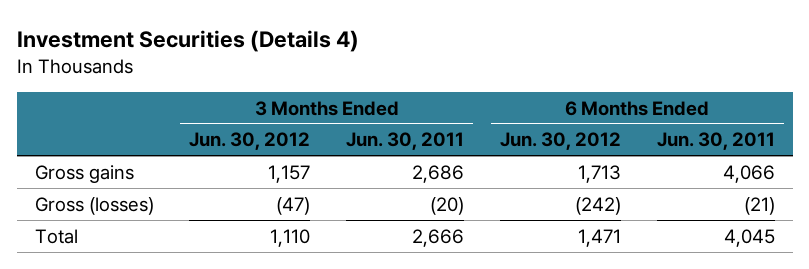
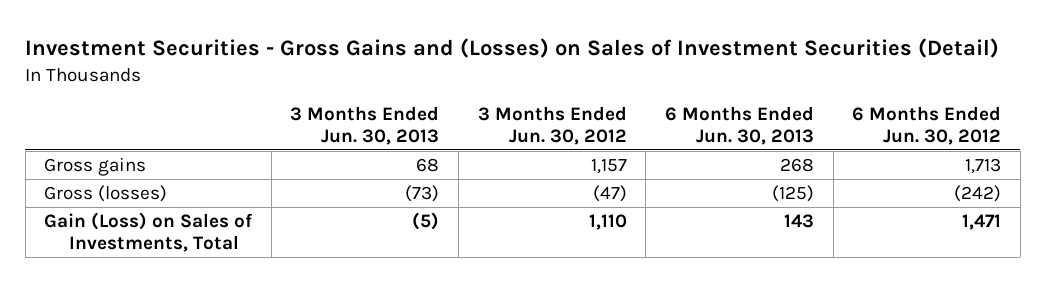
[16,29,359,52] Investment Securities (Details 4) -> [25,37,1000,58] Investment Securities - Gross Gains and (Losses) on Sales of Investment Securities (Detail)
[346,132,465,151] Jun. 30, 2011 -> none
[656,132,775,151] Jun. 30, 2011 -> none
none -> [290,105,440,145] 3 Months Ended Jun. 30, 2013
none -> [664,105,814,145] 6 Months Ended Jun. 30, 2013
[34,228,78,244] Total -> [44,211,254,252] Gain (Loss) on Sales of Investments, Total

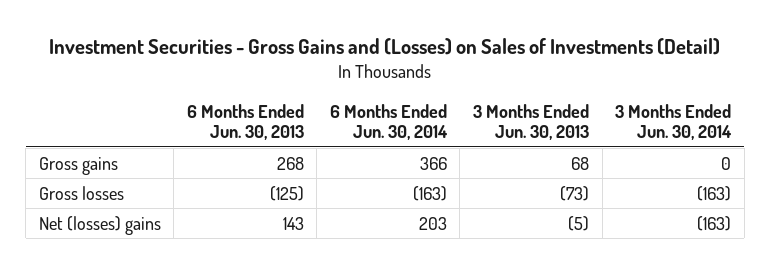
[25,37,1000,58] Investment Securities - Gross Gains and (Losses) on Sales of Investment Securities (Detail) -> [48,37,720,55] Investment Securities - Gross Gains and (Losses) on Sales of Investments (Detail)
[477,105,627,145] 3 Months Ended Jun. 30, 2012 -> none
[852,105,1002,145] 6 Months Ended Jun. 30, 2012 -> none
none -> [329,103,448,141] 6 Months Ended Jun. 30, 2014
none -> [615,103,733,141] 3 Months Ended Jun. 30, 2014
[44,184,168,202] Gross (losses) -> [38,185,124,200] Gross losses
[44,211,254,252] Gain (Loss) on Sales of Investments, Total -> [38,215,161,235] Net (losses) gains

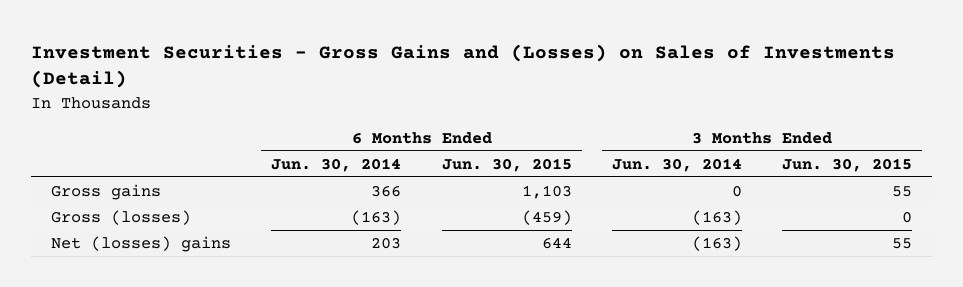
[186,103,304,141] 6 Months Ended Jun. 30, 2013 -> none
[472,103,589,141] 3 Months Ended Jun. 30, 2013 -> none
none -> [441,157,572,172] Jun. 30, 2015
none -> [781,157,912,172] Jun. 30, 2015
[38,185,124,200] Gross losses -> [51,209,192,225] Gross (losses)

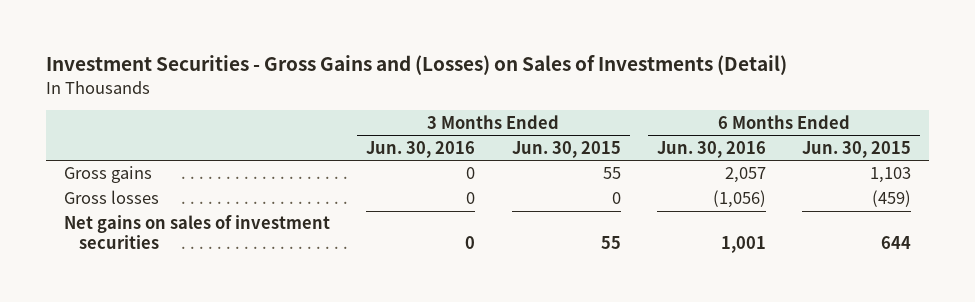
[271,157,402,172] Jun. 30, 2014 -> none
[611,157,742,172] Jun. 30, 2014 -> none
none -> [366,140,476,158] Jun. 30, 2016
none -> [656,140,766,158] Jun. 30, 2016
[51,209,192,225] Gross (losses) -> [64,190,160,205] Gross losses
[51,235,232,252] Net (losses) gains -> [64,215,331,250] Net gains on sales of investment securities

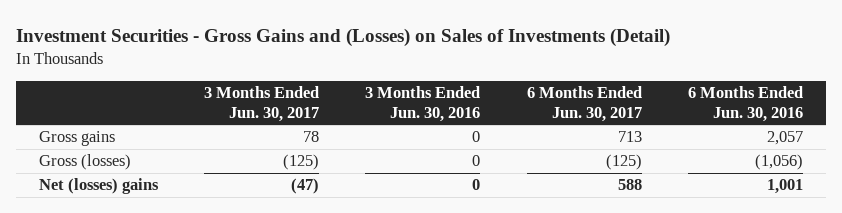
[511,140,621,158] Jun. 30, 2015 -> none
[802,140,912,158] Jun. 30, 2015 -> none
none -> [204,86,320,122] 3 Months Ended Jun. 30, 2017
none -> [526,86,642,122] 6 Months Ended Jun. 30, 2017
[64,190,160,205] Gross losses -> [38,154,131,171] Gross (losses)
[64,215,331,250] Net gains on sales of investment securities -> [38,178,159,195] Net (losses) gains

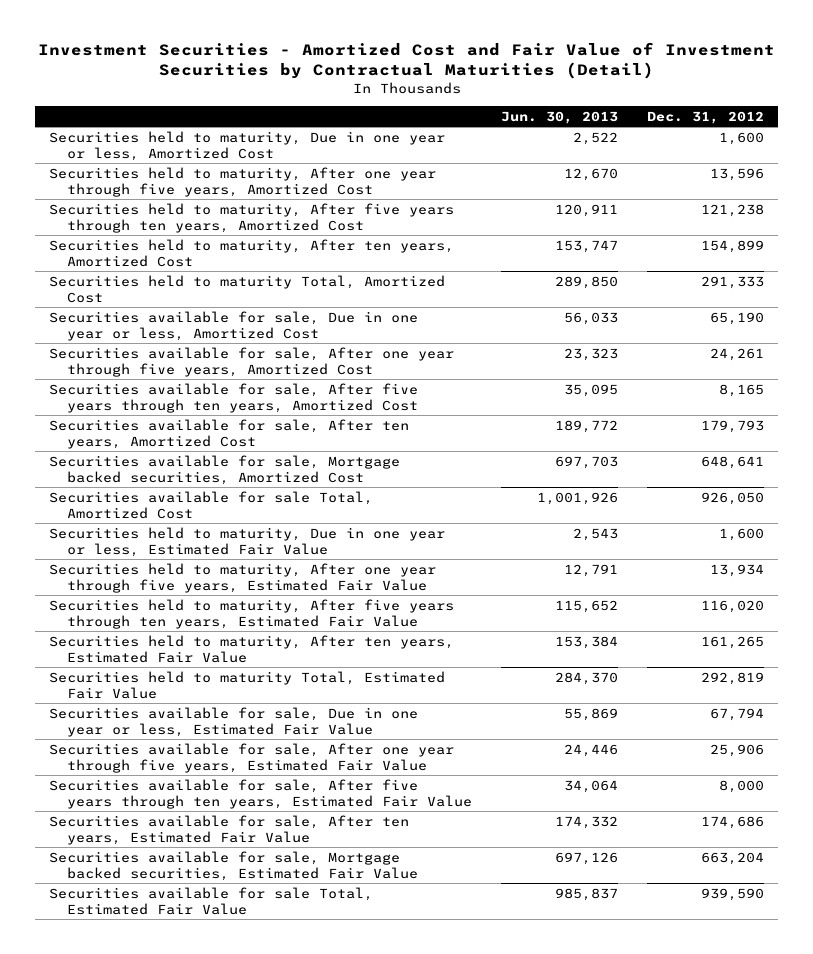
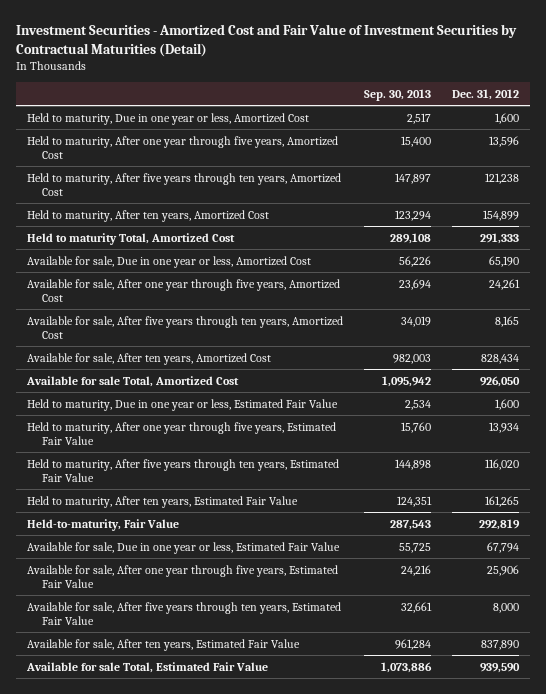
[500,110,618,124] Jun. 30, 2013 -> none
none -> [363,88,431,101] Sep. 30, 2013
[49,454,401,485] Securities available for sale, Mortgage backed securities, Amortized Cost -> none
[49,850,418,881] Securities available for sale, Mortgage backed securities, Estimated Fair Value -> none
[49,130,446,161] Securities held to maturity, Due in one year or less, Amortized Cost -> [26,112,309,125] Held to maturity, Due in one year or less, Amortized Cost
[49,166,437,197] Securities held to maturity, After one year through five years, Amortized Cost -> [26,135,338,159] Held to maturity, After one year through five years, Amortized Cost
[49,202,455,233] Securities held to maturity, After five years through ten years, Amortized Cost -> [26,172,341,196] Held to maturity, After five years through ten years, Amortized Cost
[49,238,455,267] Securities held to maturity, After ten years, Amortized Cost -> [26,209,269,222] Held to maturity, After ten years, Amortized Cost
[49,274,446,303] Securities held to maturity Total, Amortized Cost -> [26,232,235,245] Held to maturity Total, Amortized Cost
[49,310,419,341] Securities available for sale, Due in one year or less, Amortized Cost -> [26,255,311,268] Available for sale, Due in one year or less, Amortized Cost
[49,346,455,377] Securities available for sale, After one year through five years, Amortized Cost -> [26,278,340,302] Available for sale, After one year through five years, Amortized Cost
[49,382,419,413] Securities available for sale, After five years through ten years, Amortized Cost -> [26,315,343,339] Available for sale, After five years through ten years, Amortized Cost
[49,418,410,449] Securities available for sale, After ten years, Amortized Cost -> [26,352,271,365] Available for sale, After ten years, Amortized Cost
[700,419,764,433] 179,793 -> [481,353,520,364] 828,434
[49,490,374,519] Securities available for sale Total, Amortized Cost -> [25,375,239,387] Available for sale Total, Amortized Cost
[49,526,446,557] Securities held to maturity, Due in one year or less, Estimated Fair Value -> [26,398,338,411] Held to maturity, Due in one year or less, Estimated Fair Value
[49,562,437,593] Securities held to maturity, After one year through five years, Estimated Fair Value -> [26,421,336,445] Held to maturity, After one year through five years, Estimated Fair Value
[49,598,455,629] Securities held to maturity, After five years through ten years, Estimated Fair Value -> [26,458,339,482] Held to maturity, After five years through ten years, Estimated Fair Value
[49,634,455,663] Securities held to maturity, After ten years, Estimated Fair Value -> [26,495,298,508] Held to maturity, After ten years, Estimated Fair Value
[49,670,446,699] Securities held to maturity Total, Estimated Fair Value -> [26,518,179,531] Held-to-maturity, Fair Value
[49,706,419,737] Securities available for sale, Due in one year or less, Estimated Fair Value -> [26,541,340,554] Available for sale, Due in one year or less, Estimated Fair Value
[49,742,455,773] Securities available for sale, After one year through five years, Estimated Fair Value -> [26,564,338,588] Available for sale, After one year through five years, Estimated Fair Value
[49,778,472,809] Securities available for sale, After five years through ten years, Estimated Fair Value -> [26,601,341,625] Available for sale, After five years through ten years, Estimated Fair Value
[49,814,410,845] Securities available for sale, After ten years, Estimated Fair Value -> [26,638,300,651] Available for sale, After ten years, Estimated Fair Value
[700,815,764,829] 174,686 -> [481,639,520,650] 837,890
[49,886,374,915] Securities available for sale Total, Estimated Fair Value -> [25,661,268,673] Available for sale Total, Estimated Fair Value

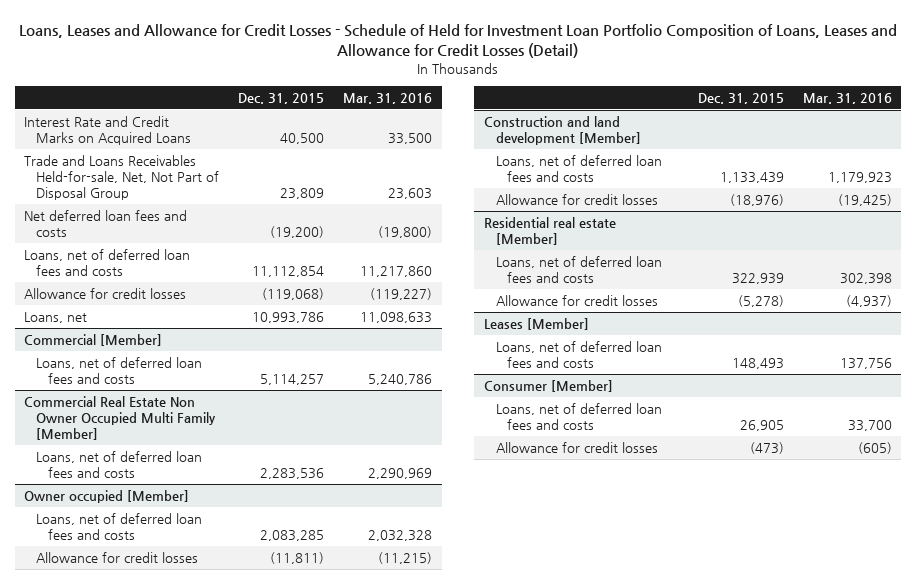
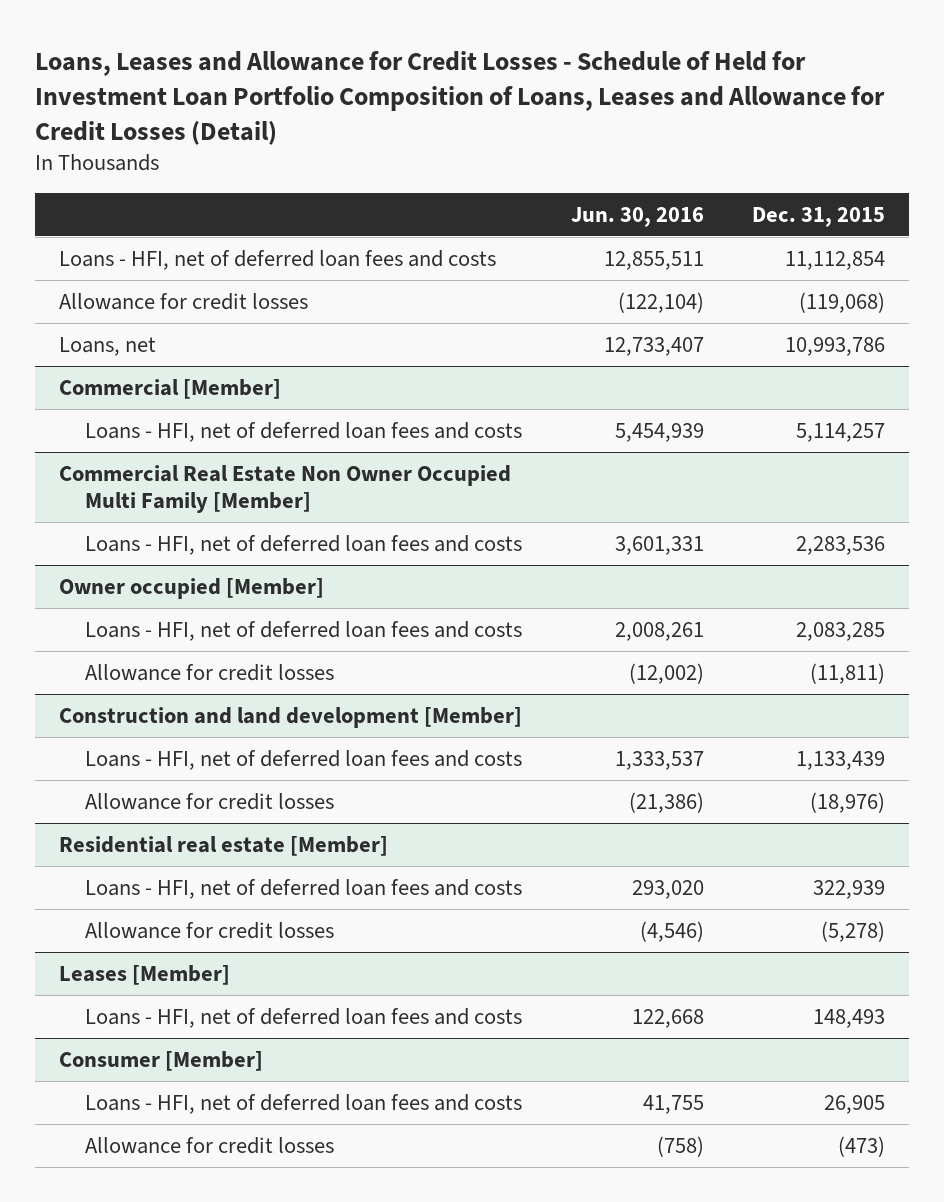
[343,92,433,104] Mar. 31, 2016 -> none
none -> [570,206,704,227] Jun. 30, 2016
[24,115,192,146] Interest Rate and Credit Marks on Acquired Loans -> none
[24,154,220,201] Trade and Loans Receivables Held-for-sale, Net, Not Part of Disposal Group -> none
[24,209,188,238] Net deferred loan fees and costs -> none
[24,248,191,277] Loans, net of deferred loan fees and costs -> [59,250,497,271] Loans - HFI, net of deferred loan fees and costs
[36,356,203,385] Loans, net of deferred loan fees and costs -> [85,422,523,443] Loans - HFI, net of deferred loan fees and costs
[36,450,203,479] Loans, net of deferred loan fees and costs -> [85,535,523,556] Loans - HFI, net of deferred loan fees and costs
[36,512,203,541] Loans, net of deferred loan fees and costs -> [85,621,523,642] Loans - HFI, net of deferred loan fees and costs
[495,154,662,183] Loans, net of deferred loan fees and costs -> [85,750,523,771] Loans - HFI, net of deferred loan fees and costs
[495,255,662,284] Loans, net of deferred loan fees and costs -> [85,879,523,900] Loans - HFI, net of deferred loan fees and costs
[495,340,662,369] Loans, net of deferred loan fees and costs -> [85,1008,523,1029] Loans - HFI, net of deferred loan fees and costs
[495,402,662,431] Loans, net of deferred loan fees and costs -> [85,1094,523,1115] Loans - HFI, net of deferred loan fees and costs

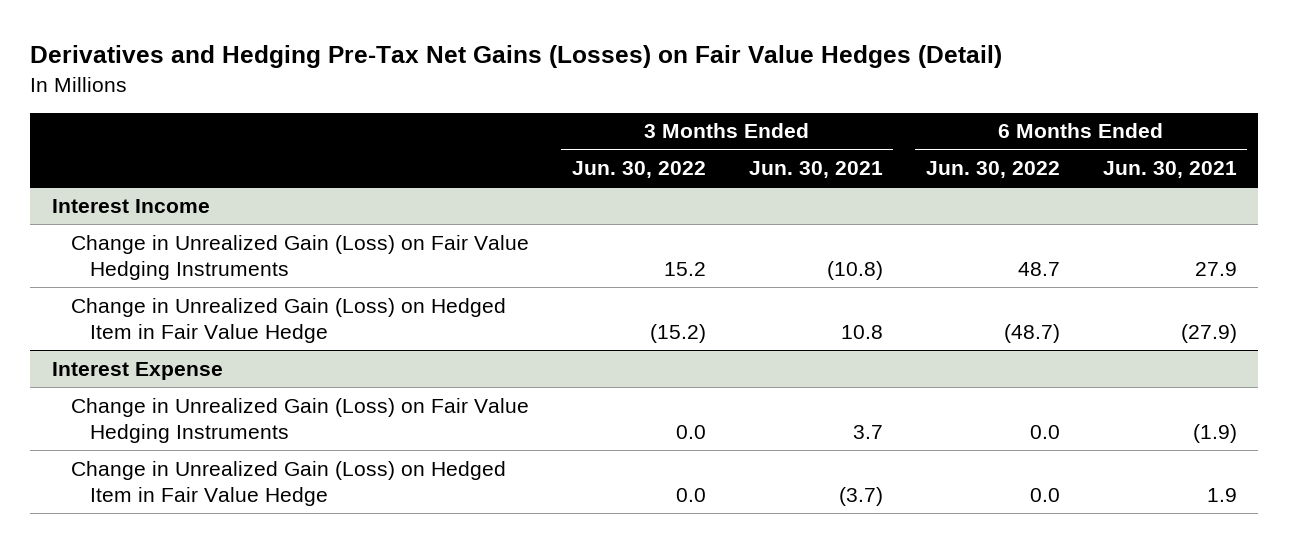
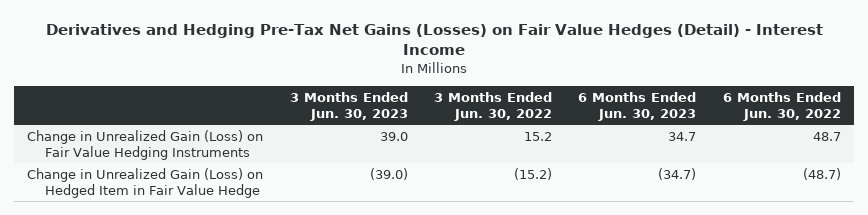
[30,45,1003,69] Derivatives and Hedging Pre-Tax Net Gains (Losses) on Fair Value Hedges (Detail) -> [45,23,823,56] Derivatives and Hedging Pre-Tax Net Gains (Losses) on Fair Value Hedges (Detail) - Interest Income
[748,161,883,179] Jun. 30, 2021 -> none
[1102,161,1237,179] Jun. 30, 2021 -> none
none -> [289,92,408,121] 3 Months Ended Jun. 30, 2023
none -> [578,92,697,121] 6 Months Ended Jun. 30, 2023
[51,198,210,213] Interest Income -> none
[51,361,223,380] Interest Expense -> none
[70,397,529,444] Change in Unrealized Gain (Loss) on Fair Value Hedging Instruments -> none
[70,460,506,507] Change in Unrealized Gain (Loss) on Hedged Item in Fair Value Hedge -> none

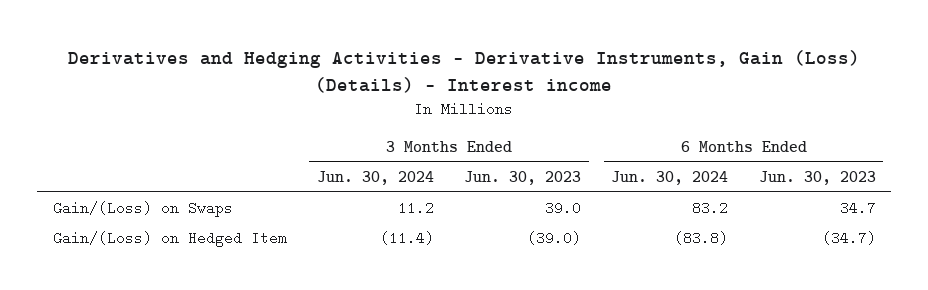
[45,23,823,56] Derivatives and Hedging Pre-Tax Net Gains (Losses) on Fair Value Hedges (Detail) - Interest Income -> [68,50,861,93] Derivatives and Hedging Activities - Derivative Instruments, Gain (Loss) (Details) - Interest income
[433,92,552,121] 3 Months Ended Jun. 30, 2022 -> none
[722,92,841,121] 6 Months Ended Jun. 30, 2022 -> none
none -> [316,170,434,185] Jun. 30, 2024
none -> [611,170,729,185] Jun. 30, 2024
[27,130,264,160] Change in Unrealized Gain (Loss) on Fair Value Hedging Instruments -> [52,201,233,218] Gain/(Loss) on Swaps
[27,168,264,198] Change in Unrealized Gain (Loss) on Hedged Item in Fair Value Hedge -> [52,231,287,248] Gain/(Loss) on Hedged Item

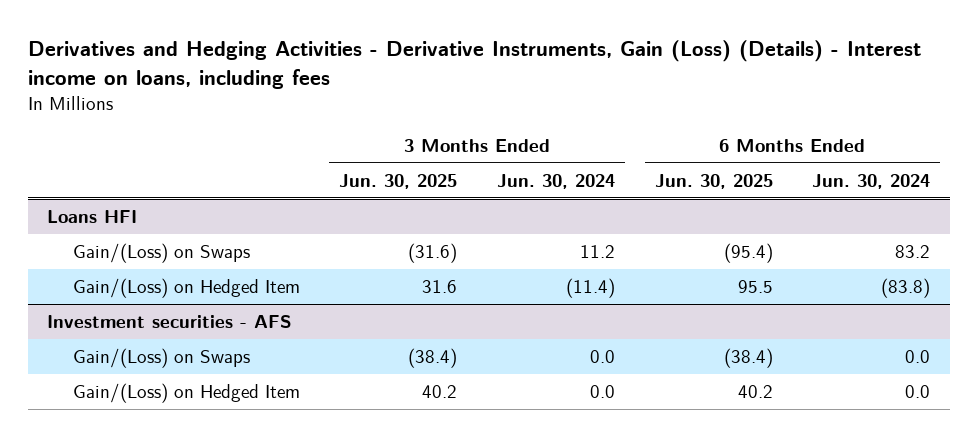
[68,50,861,93] Derivatives and Hedging Activities - Derivative Instruments, Gain (Loss) (Details) - Interest income -> [27,40,921,89] Derivatives and Hedging Activities - Derivative Instruments, Gain (Loss) (Details) - Interest income on loans, including fees
[464,170,582,185] Jun. 30, 2023 -> none
[758,170,876,185] Jun. 30, 2023 -> none
none -> [339,173,458,189] Jun. 30, 2025
none -> [654,173,773,189] Jun. 30, 2025
none -> [47,209,138,223] Loans HFI
none -> [47,314,293,328] Investment securities - AFS
none -> [72,347,250,368] Gain/(Loss) on Swaps
none -> [72,382,300,403] Gain/(Loss) on Hedged Item

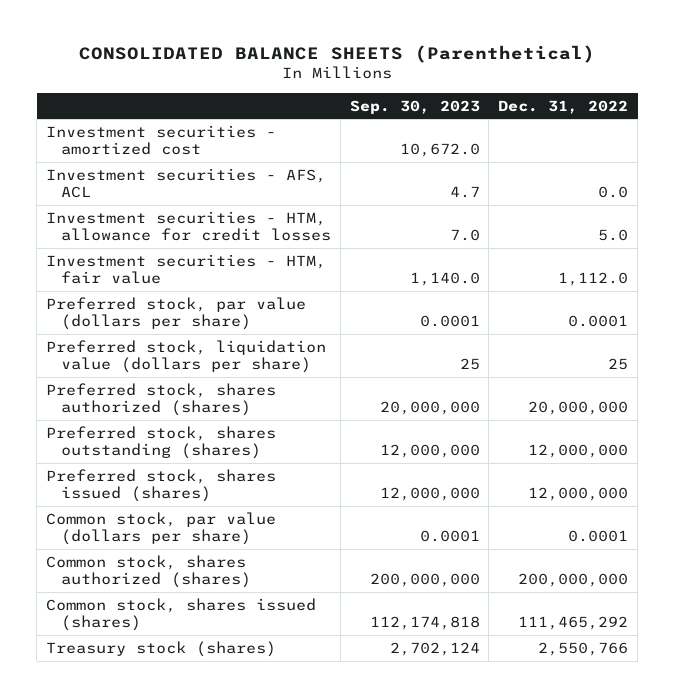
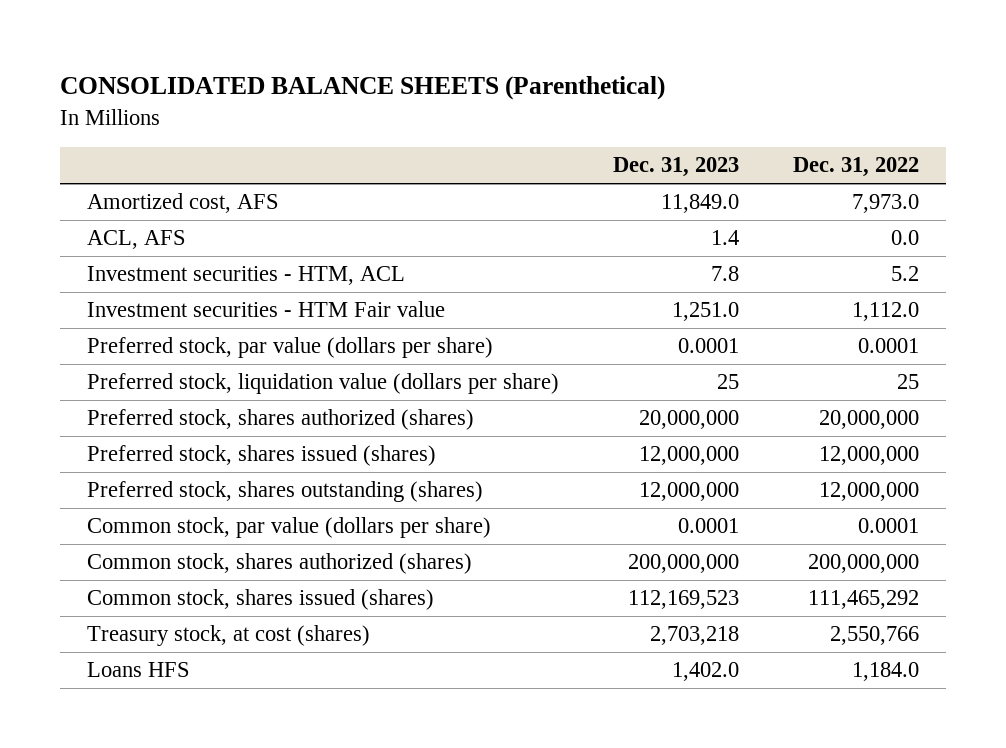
[349,99,480,114] Sep. 30, 2023 -> none
none -> [612,157,739,178] Dec. 31, 2023
[46,124,277,155] Investment securities - amortized cost -> none
none -> [86,193,279,214] Amortized cost, AFS
[46,167,327,198] Investment securities - AFS, ACL -> [86,230,186,250] ACL, AFS
[46,210,331,241] Investment securities - HTM, allowance for credit losses -> [86,266,405,286] Investment securities - HTM, ACL
[598,228,629,241] 5.0 -> [891,266,920,282] 5.2
[46,253,327,284] Investment securities - HTM, fair value -> [86,301,445,318] Investment securities - HTM Fair value
[46,425,277,459] Preferred stock, shares outstanding (shares) -> [86,481,483,503] Preferred stock, shares outstanding (shares)
[46,640,277,657] Treasury stock (shares) -> [86,625,370,647] Treasury stock, at cost (shares)
none -> [86,662,190,678] Loans HFS

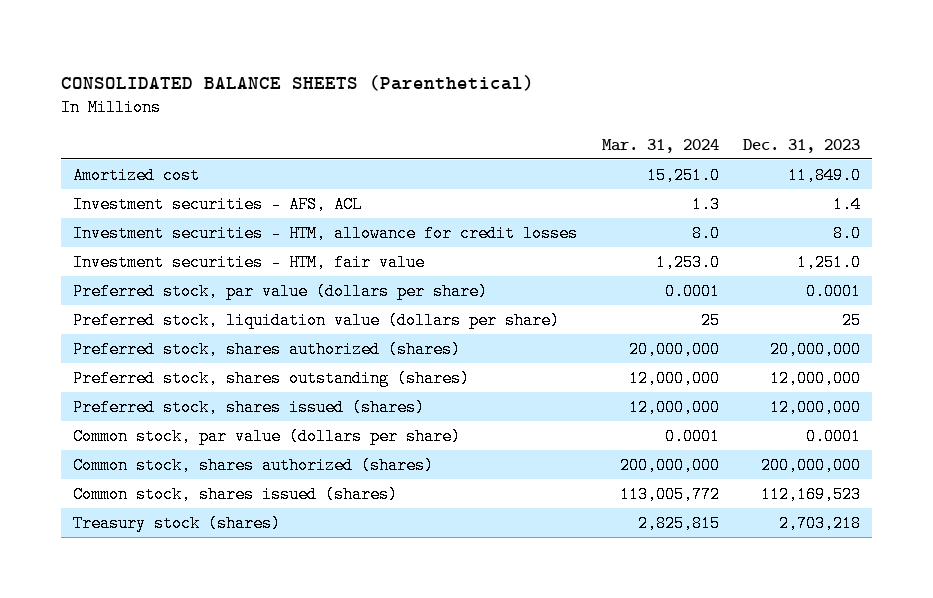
[793,157,920,178] Dec. 31, 2022 -> none
none -> [601,138,719,153] Mar. 31, 2024
[86,193,279,214] Amortized cost, AFS -> [73,166,201,184] Amortized cost
[86,230,186,250] ACL, AFS -> [73,195,363,213] Investment securities - AFS, ACL
[86,266,405,286] Investment securities - HTM, ACL -> [73,224,579,242] Investment securities - HTM, allowance for credit losses
[710,266,739,282] 7.8 -> [832,224,861,242] 8.0
[86,301,445,318] Investment securities - HTM Fair value -> [73,253,426,271] Investment securities - HTM, fair value
[86,445,436,467] Preferred stock, shares issued (shares) -> [73,398,426,416] Preferred stock, shares issued (shares)
[86,662,190,678] Loans HFS -> none
[86,625,370,647] Treasury stock, at cost (shares) -> [73,514,282,532] Treasury stock (shares)

